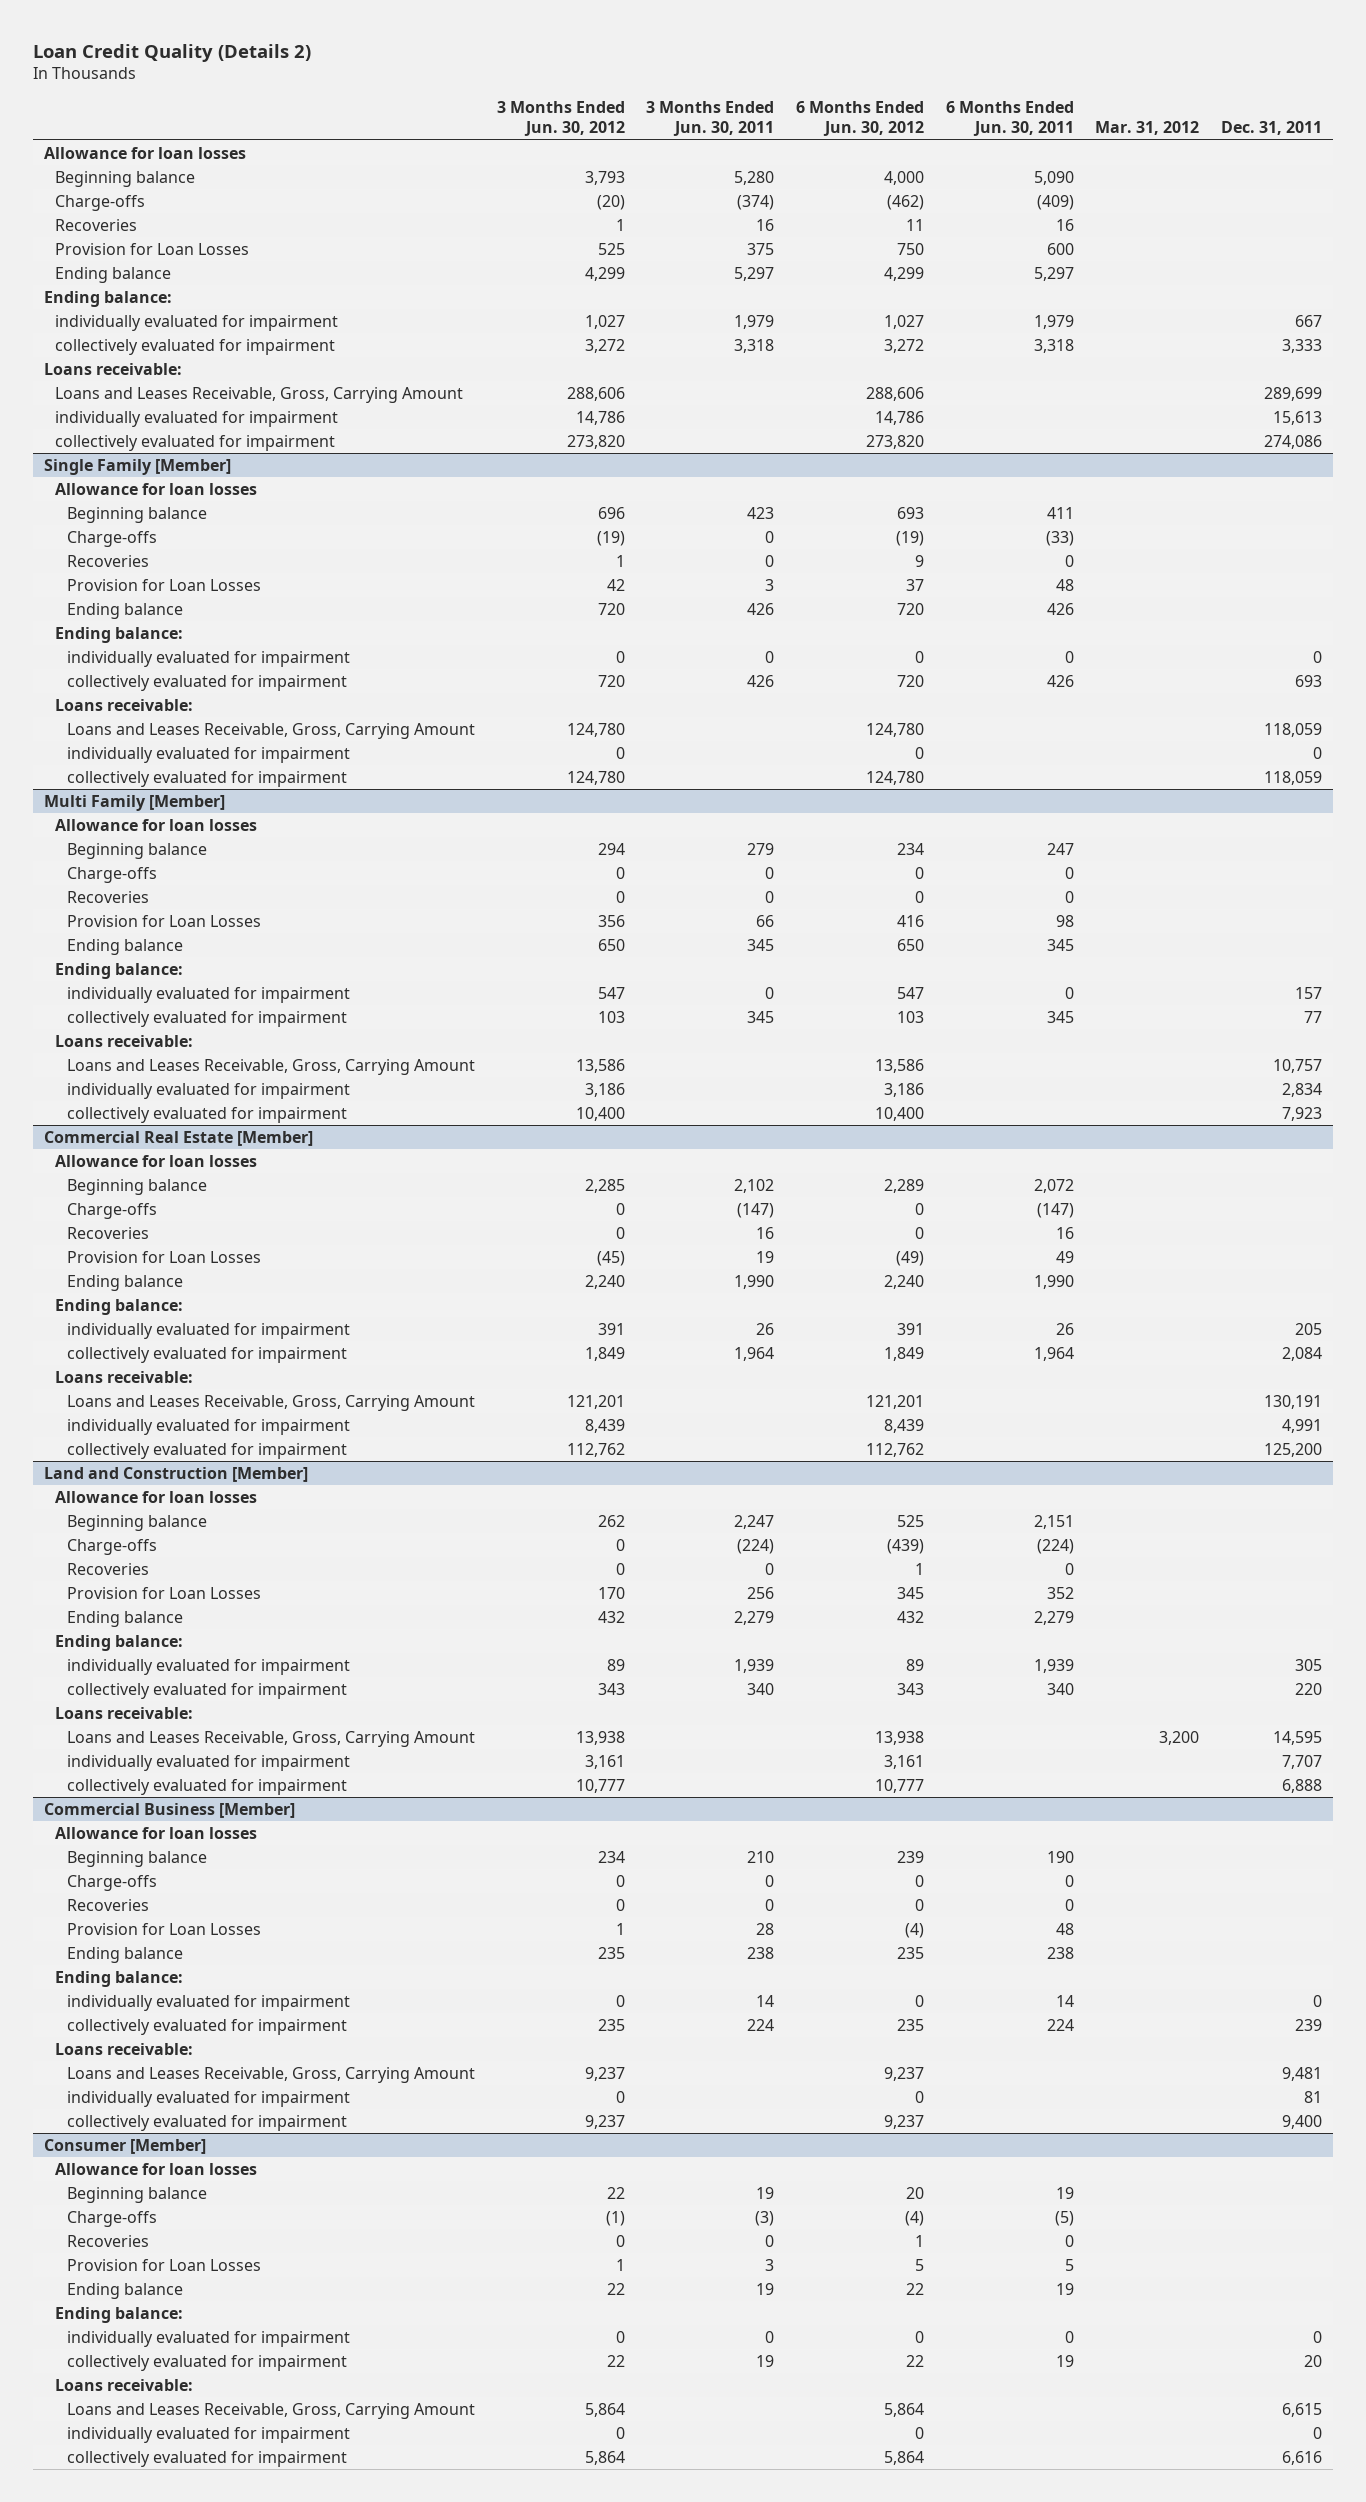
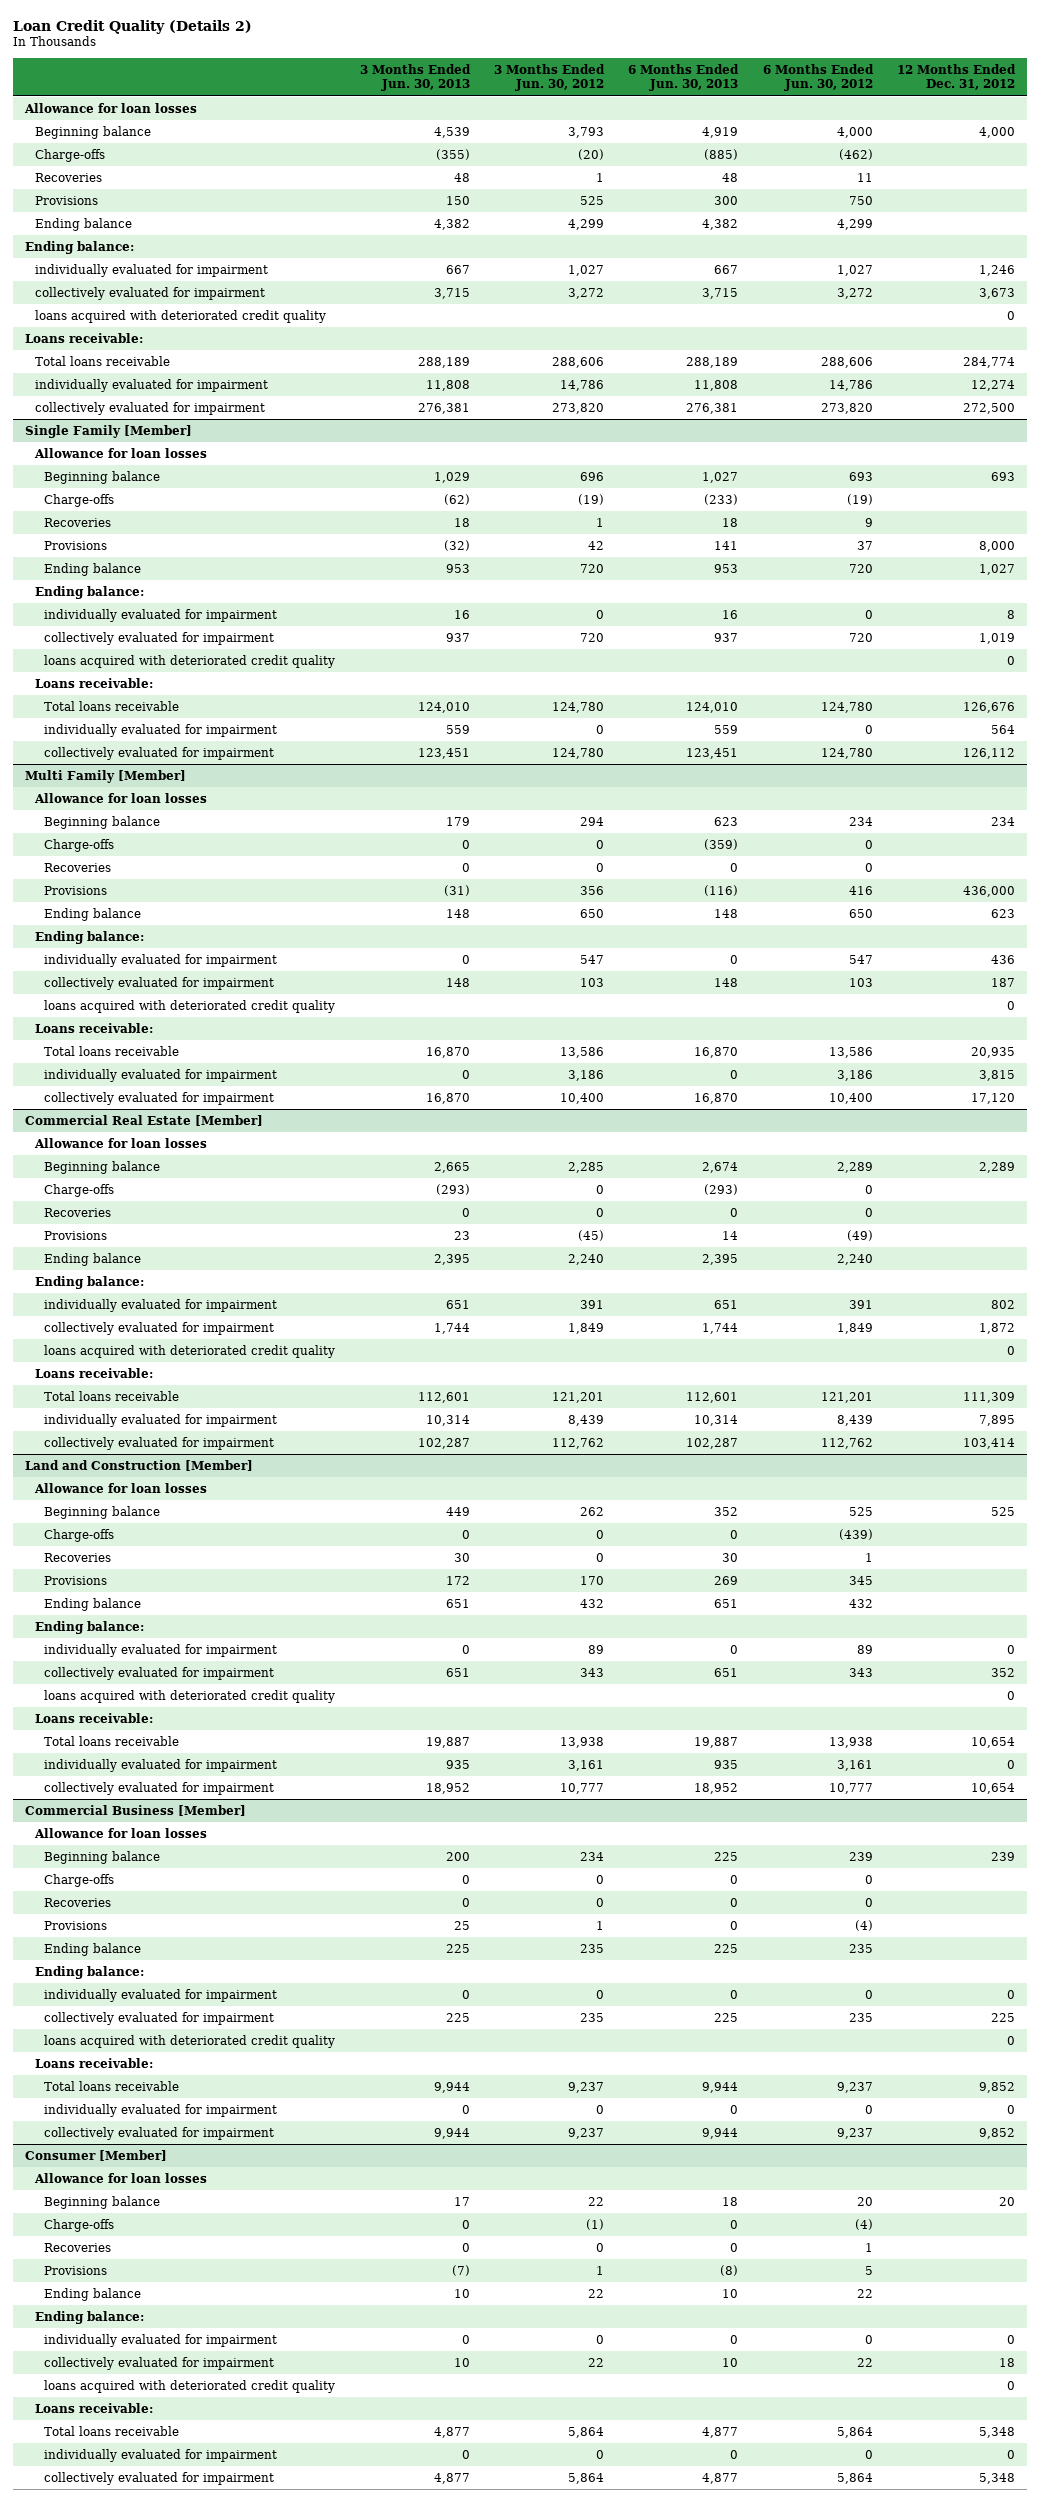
[646,101,775,137] 3 Months Ended Jun. 30, 2011 -> none
[945,101,1074,137] 6 Months Ended Jun. 30, 2011 -> none
[1095,121,1200,136] Mar. 31, 2012 -> none
[1221,121,1323,136] Dec. 31, 2011 -> none
none -> [359,63,471,92] 3 Months Ended Jun. 30, 2013
none -> [628,63,740,92] 6 Months Ended Jun. 30, 2013
none -> [897,63,1017,91] 12 Months Ended Dec. 31, 2012
[55,242,250,255] Provision for Loan Losses -> [34,195,98,205] Provisions
none -> [34,309,326,323] loans acquired with deteriorated credit quality
[55,386,464,403] Loans and Leases Receivable, Gross, Carrying Amount -> [34,355,170,366] Total loans receivable
[66,578,261,591] Provision for Loan Losses -> [44,540,108,550] Provisions
none -> [44,654,336,668] loans acquired with deteriorated credit quality
[66,722,475,739] Loans and Leases Receivable, Gross, Carrying Amount -> [44,700,180,711] Total loans receivable
[66,914,261,927] Provision for Loan Losses -> [44,885,108,895] Provisions
none -> [44,999,336,1013] loans acquired with deteriorated credit quality
[66,1058,475,1075] Loans and Leases Receivable, Gross, Carrying Amount -> [44,1045,180,1056] Total loans receivable
[66,1250,261,1263] Provision for Loan Losses -> [44,1230,108,1240] Provisions
none -> [44,1344,336,1358] loans acquired with deteriorated credit quality
[66,1394,475,1411] Loans and Leases Receivable, Gross, Carrying Amount -> [44,1390,180,1401] Total loans receivable
[66,1586,261,1599] Provision for Loan Losses -> [44,1575,108,1585] Provisions
none -> [44,1689,336,1703] loans acquired with deteriorated credit quality
[66,1730,475,1747] Loans and Leases Receivable, Gross, Carrying Amount -> [44,1735,180,1746] Total loans receivable
[66,1922,261,1935] Provision for Loan Losses -> [44,1920,108,1930] Provisions
none -> [44,2034,336,2048] loans acquired with deteriorated credit quality
[66,2066,475,2083] Loans and Leases Receivable, Gross, Carrying Amount -> [44,2080,180,2091] Total loans receivable
[66,2258,261,2271] Provision for Loan Losses -> [44,2265,108,2275] Provisions
none -> [44,2379,336,2393] loans acquired with deteriorated credit quality
[66,2402,475,2419] Loans and Leases Receivable, Gross, Carrying Amount -> [44,2425,180,2436] Total loans receivable

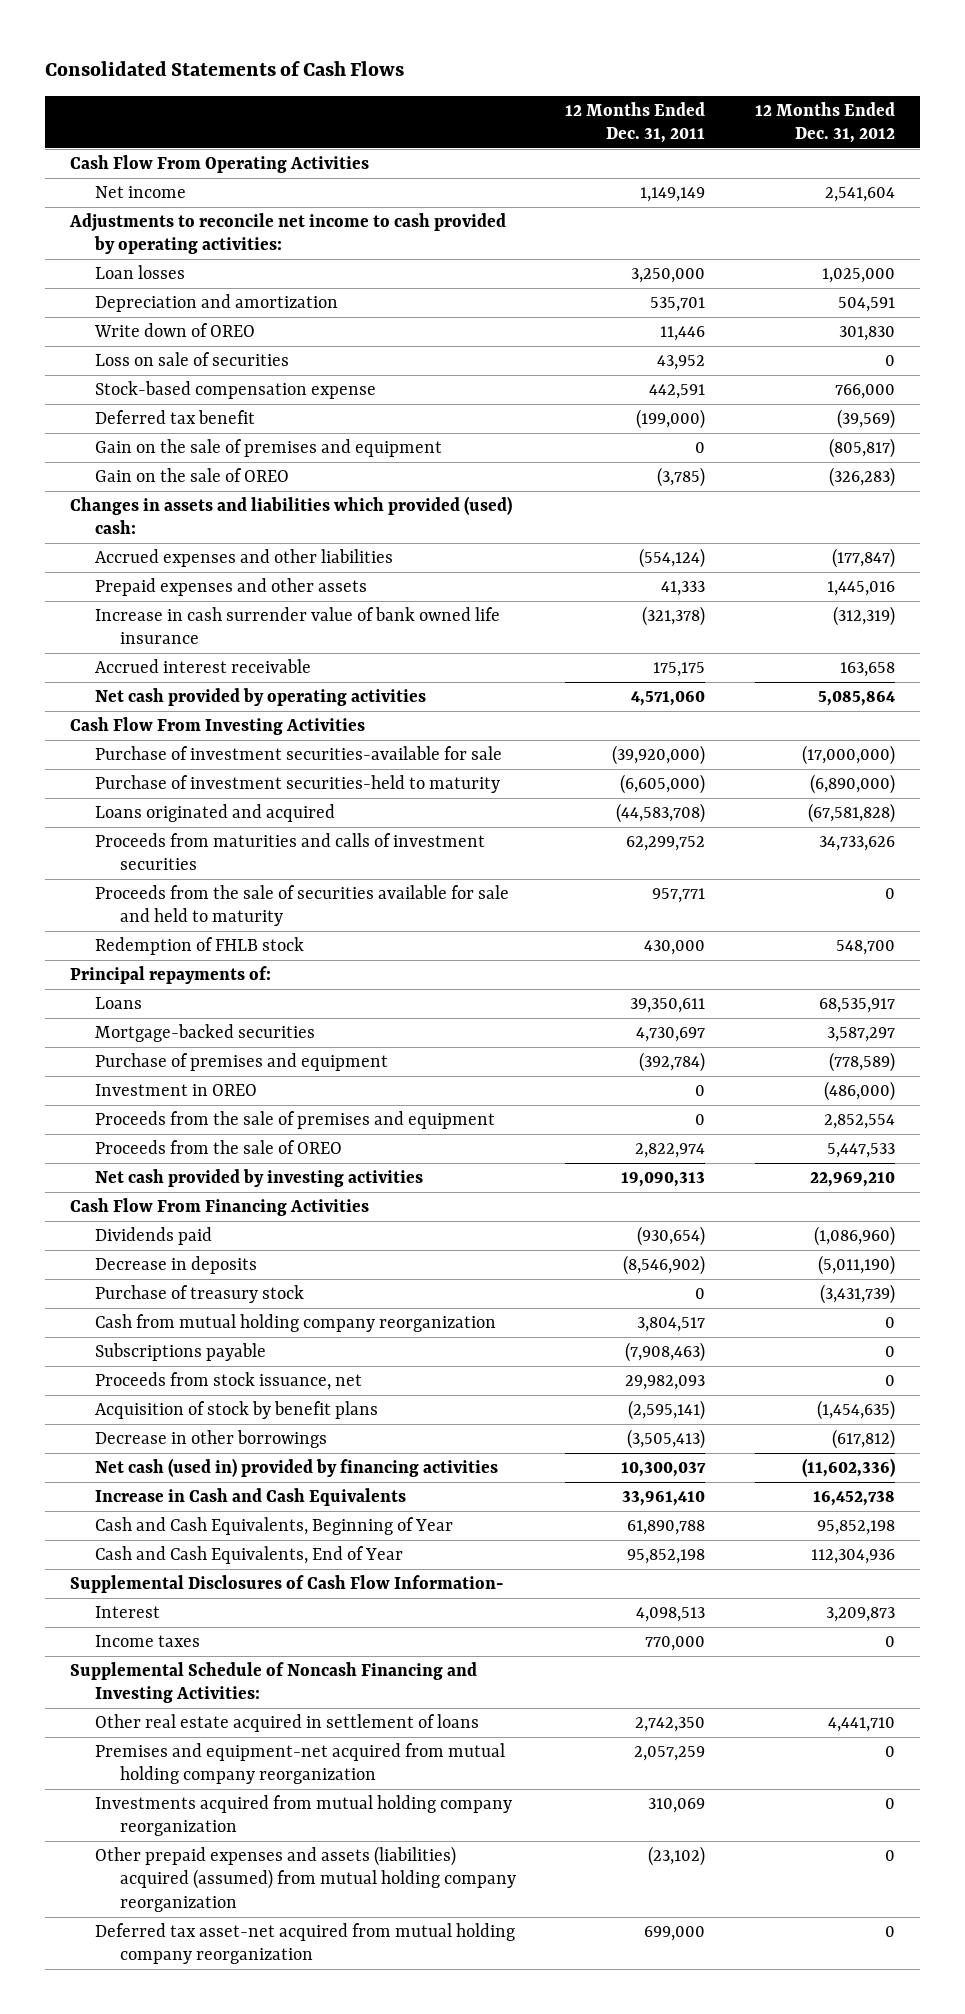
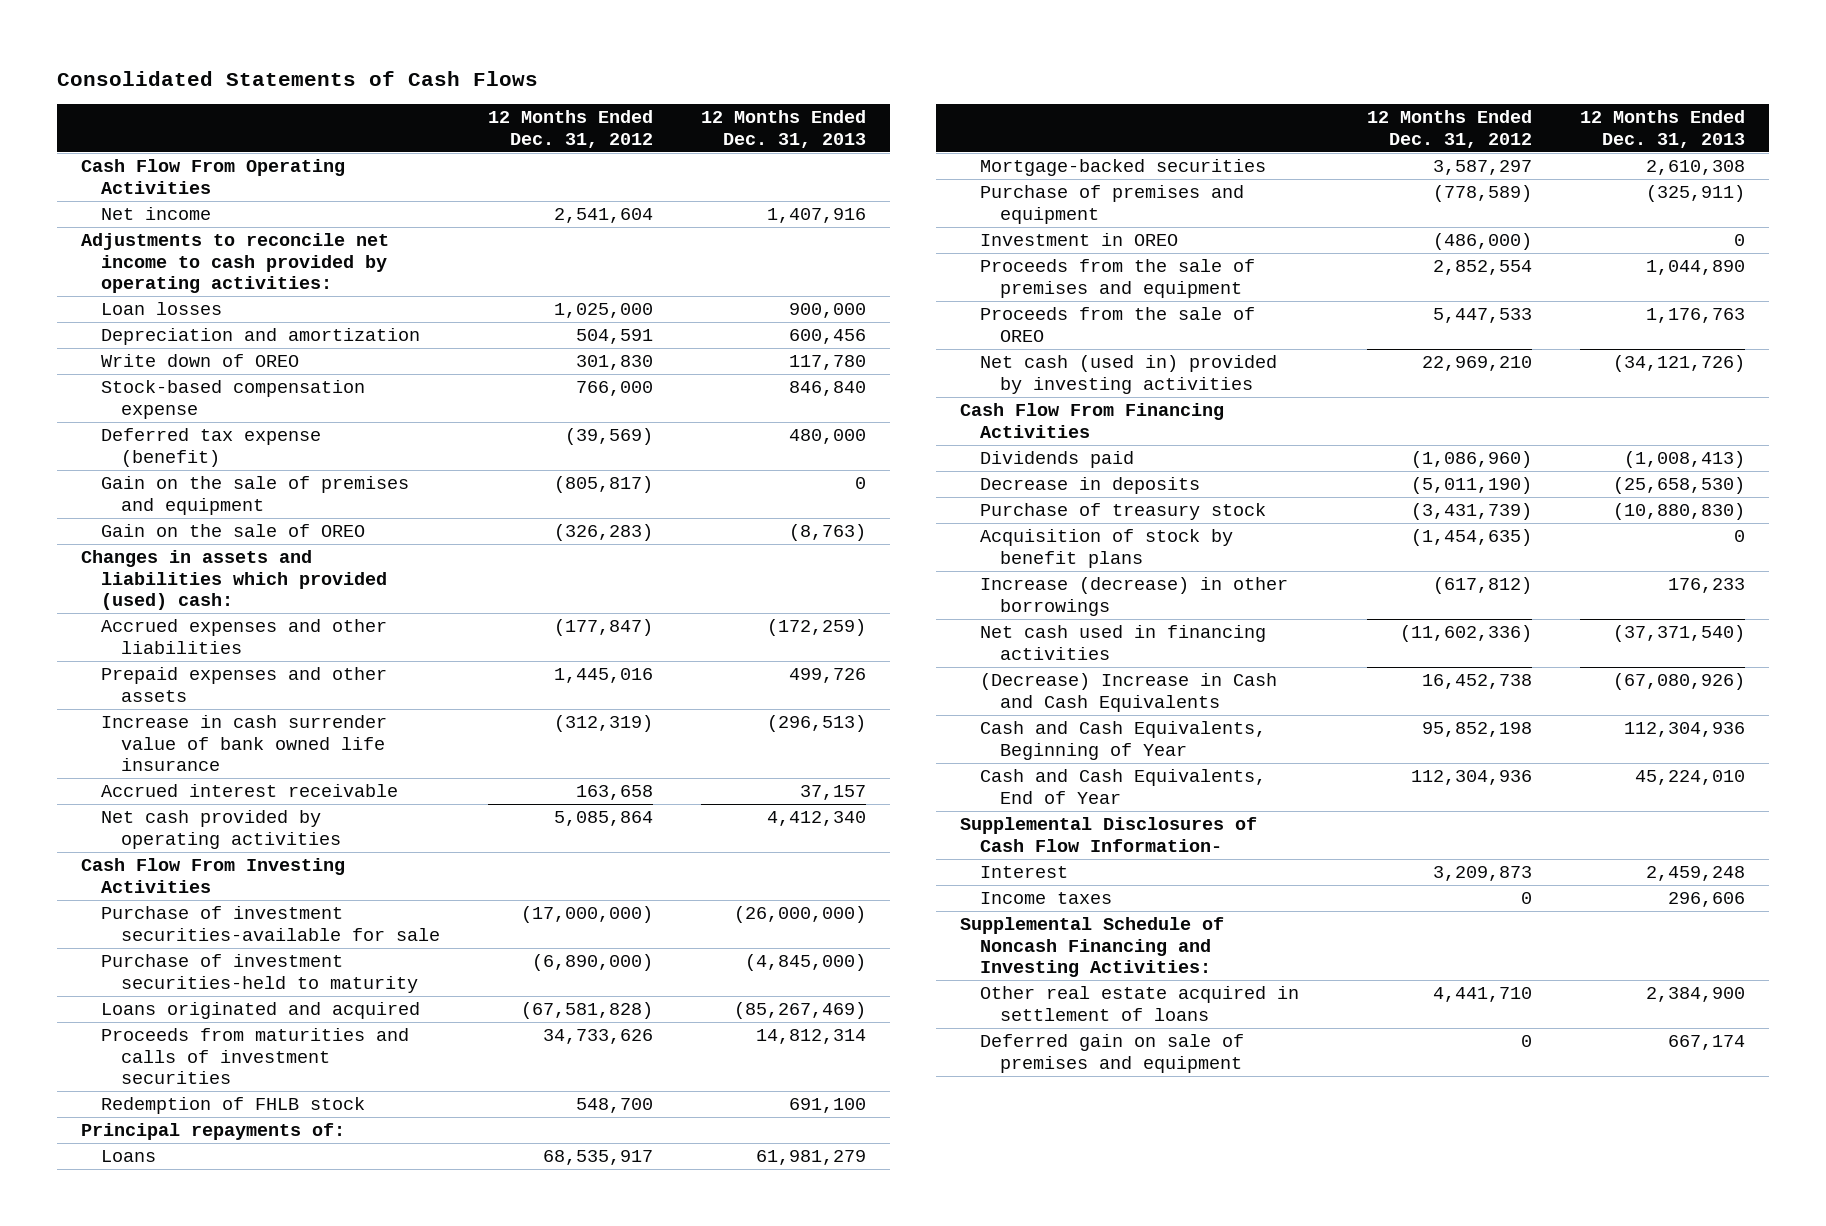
[565,101,706,143] 12 Months Ended Dec. 31, 2011 -> none
none -> [700,110,866,148] 12 Months Ended Dec. 31, 2013
[94,352,289,367] Loss on sale of securities -> none
[94,410,255,425] Deferred tax benefit -> [100,428,321,467] Deferred tax expense (benefit)
[94,885,509,927] Proceeds from the sale of securities available for sale and held to maturity -> none
[94,1169,423,1188] Net cash provided by investing activities -> [979,355,1277,394] Net cash (used in) provided by investing activities
[94,1314,496,1333] Cash from mutual holding company reorganization -> none
[94,1343,266,1362] Subscriptions payable -> none
[94,1372,362,1391] Proceeds from stock issuance, net -> none
[94,1430,327,1449] Decrease in other borrowings -> [979,577,1288,616] Increase (decrease) in other borrowings
[94,1458,498,1478] Net cash (used in) provided by financing activities -> [979,625,1266,660] Net cash used in financing activities
[94,1488,406,1507] Increase in Cash and Cash Equivalents -> [979,673,1277,712] (Decrease) Increase in Cash and Cash Equivalents
[94,1743,505,1785] Premises and equipment-net acquired from mutual holding company reorganization -> none
[94,1795,512,1837] Investments acquired from mutual holding company reorganization -> none
[94,1846,516,1912] Other prepaid expenses and assets (liabilities) acquired (assumed) from mutual holding company reorganization -> none
[94,1923,515,1965] Deferred tax asset-net acquired from mutual holding company reorganization -> none
none -> [979,1034,1244,1073] Deferred gain on sale of premises and equipment

